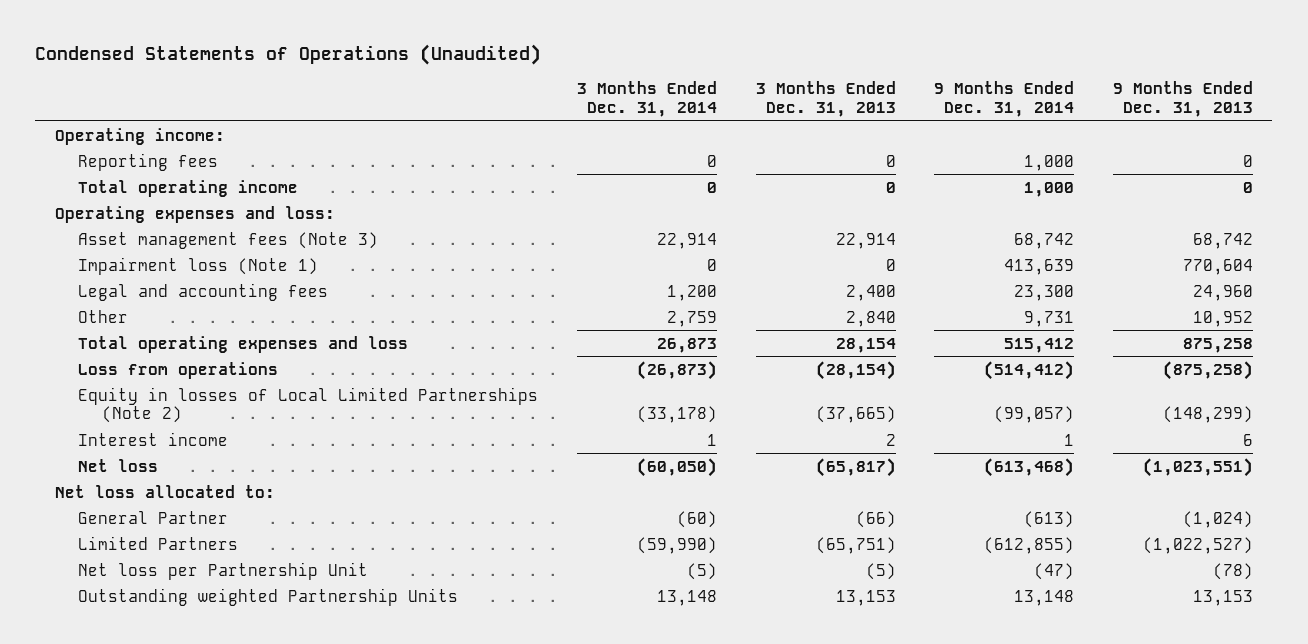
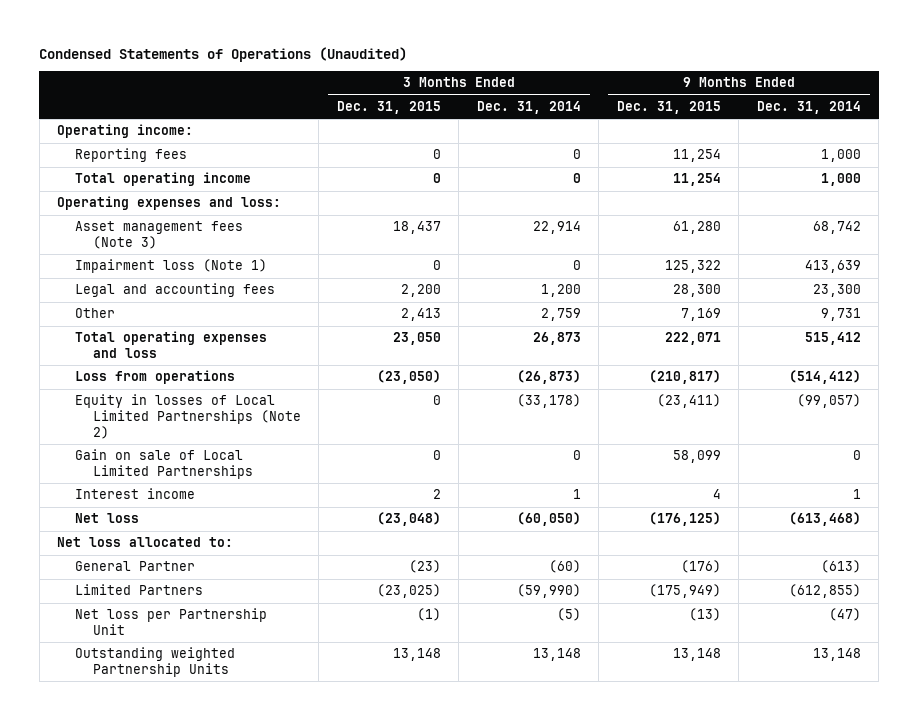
[755,81,896,117] 3 Months Ended Dec. 31, 2013 -> none
[1112,81,1253,117] 9 Months Ended Dec. 31, 2013 -> none
none -> [336,100,441,114] Dec. 31, 2015
none -> [616,100,721,114] Dec. 31, 2015
none -> [75,449,253,480] Gain on sale of Local Limited Partnerships

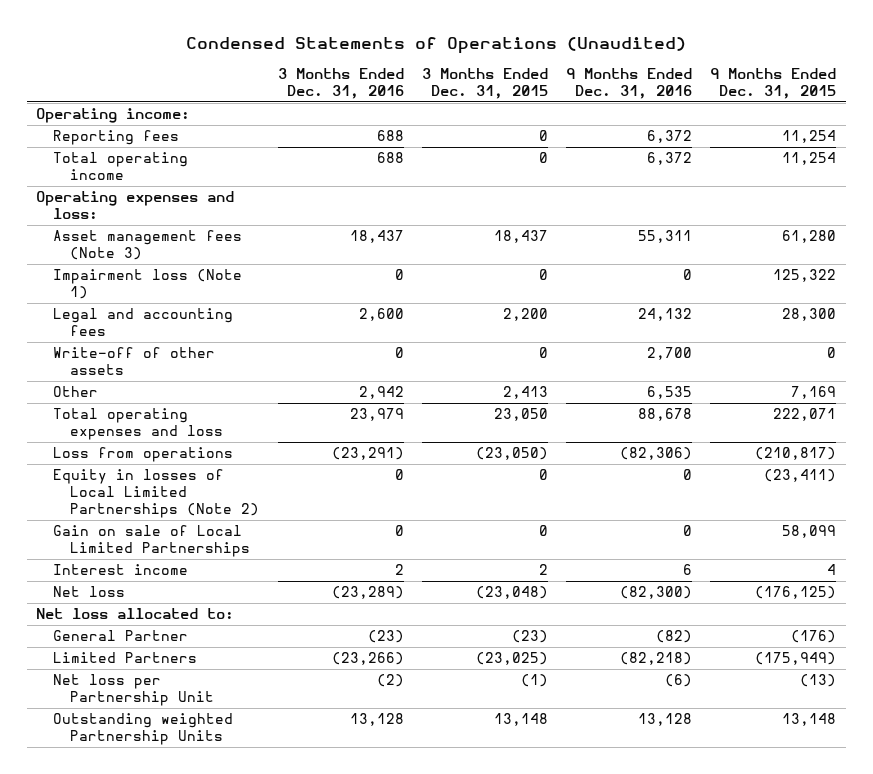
[476,100,581,114] Dec. 31, 2014 -> none
[756,100,861,114] Dec. 31, 2014 -> none
none -> [277,68,404,100] 3 Months Ended Dec. 31, 2016
none -> [566,68,693,100] 9 Months Ended Dec. 31, 2016
none -> [53,347,216,376] Write-off of other assets

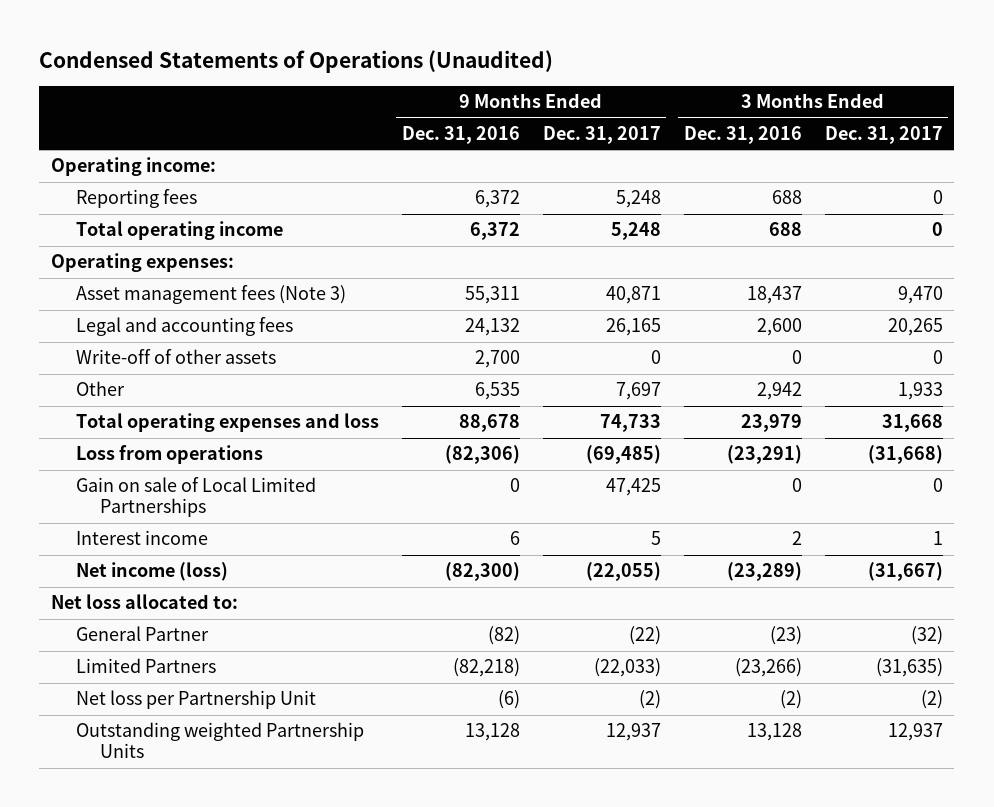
[421,68,548,100] 3 Months Ended Dec. 31, 2015 -> none
[710,68,837,100] 9 Months Ended Dec. 31, 2015 -> none
none -> [542,125,661,144] Dec. 31, 2017
none -> [824,125,943,144] Dec. 31, 2017
[36,191,235,220] Operating expenses and loss: -> [50,253,234,273] Operating expenses:
[53,269,243,300] Impairment loss (Note 1) -> none
[53,469,260,518] Equity in losses of Local Limited Partnerships (Note 2) -> none
[53,586,126,598] Net loss -> [75,562,228,582] Net income (loss)

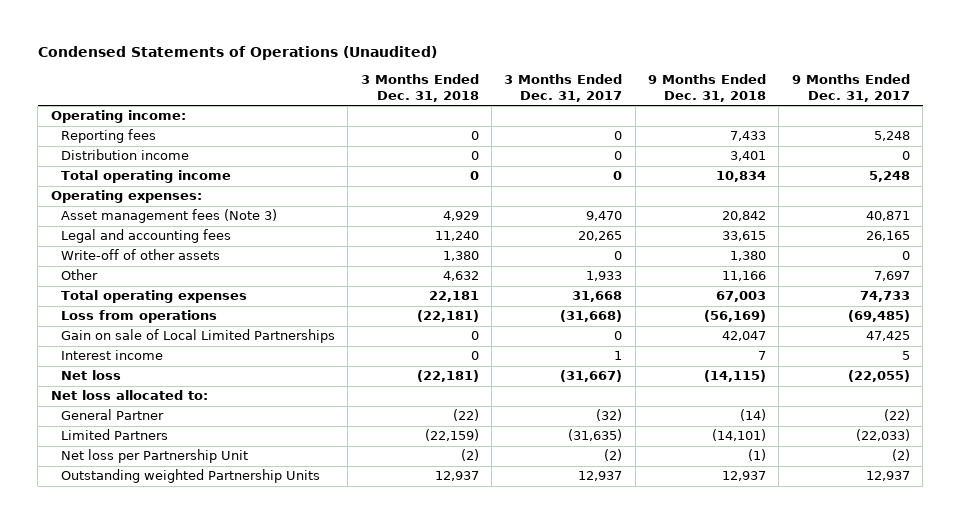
[401,125,520,144] Dec. 31, 2016 -> none
[683,125,802,144] Dec. 31, 2016 -> none
none -> [360,73,479,102] 3 Months Ended Dec. 31, 2018
none -> [647,73,766,102] 9 Months Ended Dec. 31, 2018
none -> [60,149,189,161] Distribution income
[75,413,379,433] Total operating expenses and loss -> [60,290,247,304] Total operating expenses
[75,562,228,582] Net income (loss) -> [60,370,121,381] Net loss

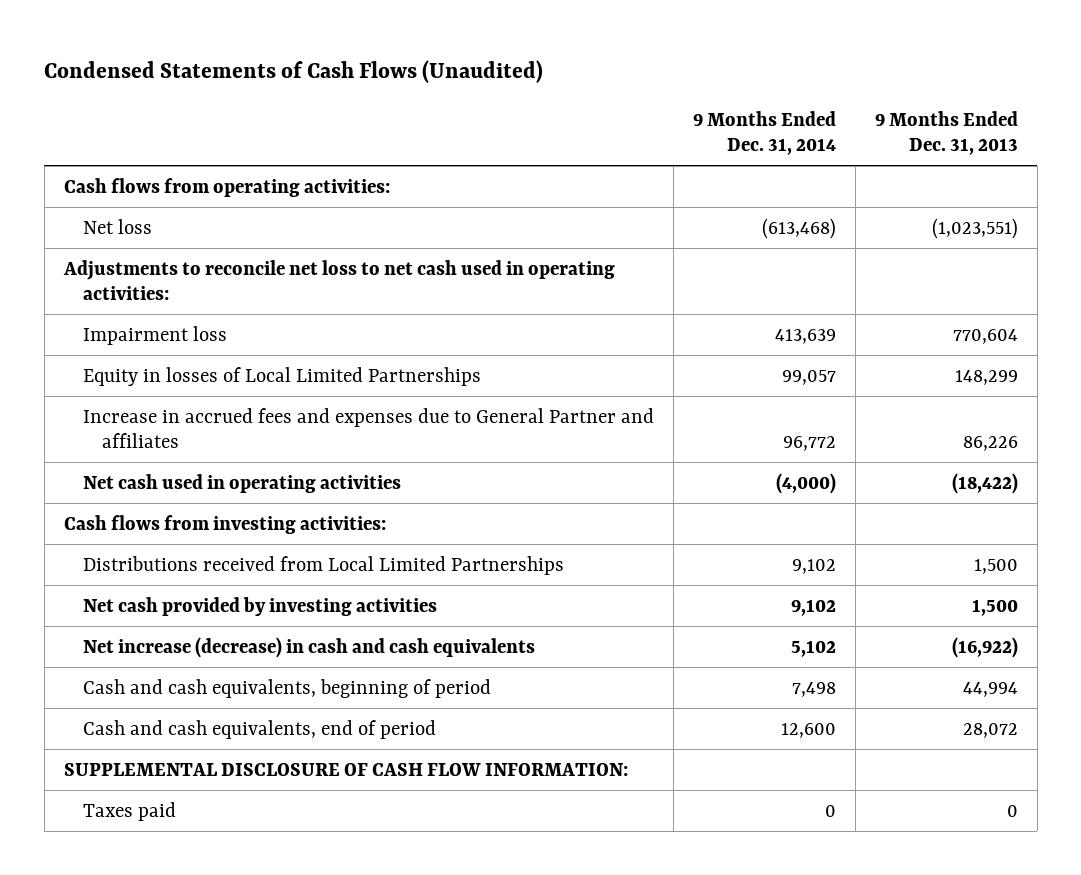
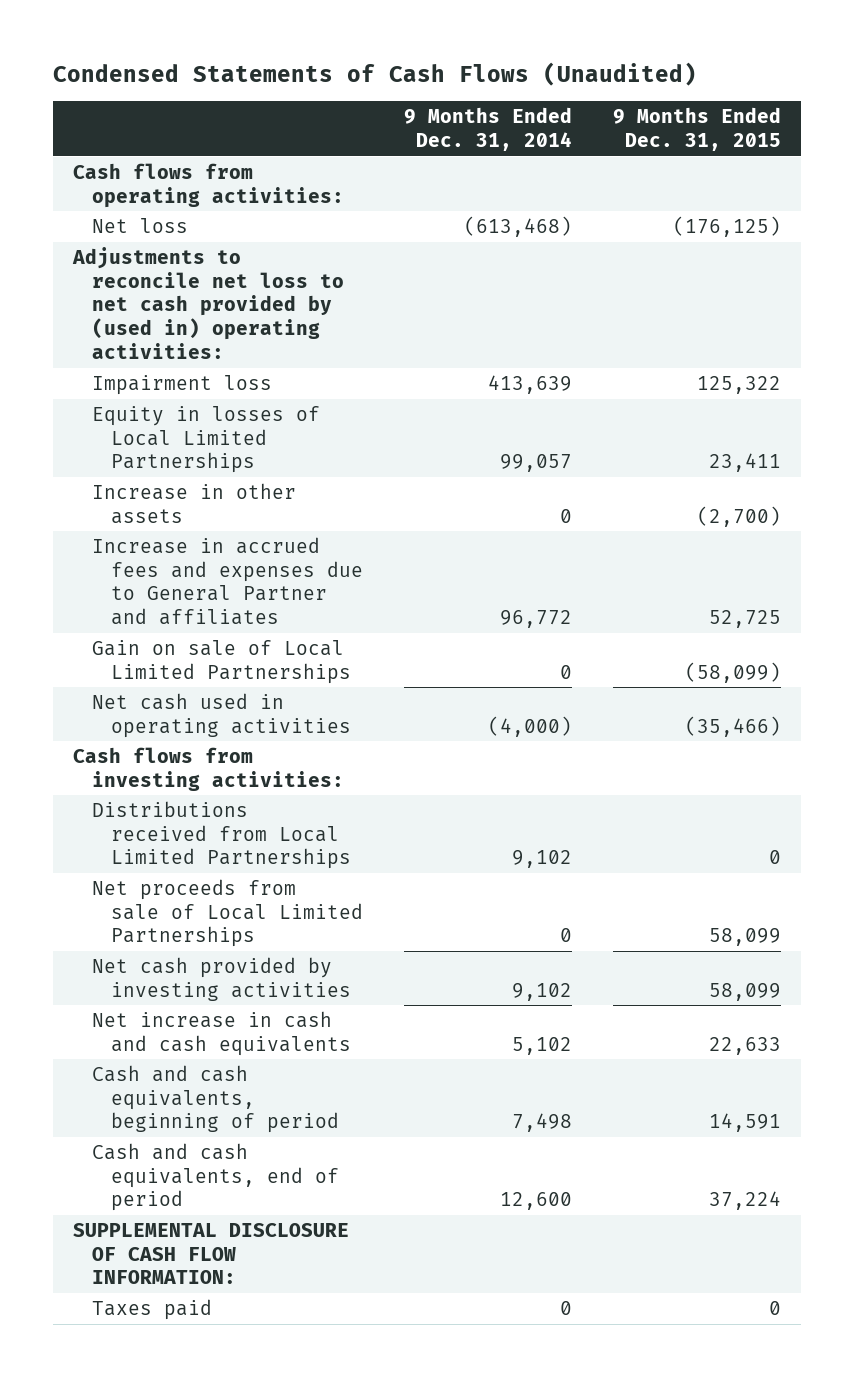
[874,110,1018,155] 9 Months Ended Dec. 31, 2013 -> none
none -> [612,107,781,152] 9 Months Ended Dec. 31, 2015
[62,259,615,300] Adjustments to reconcile net loss to net cash used in operating activities: -> [72,247,345,359] Adjustments to reconcile net loss to net cash provided by (used in) operating activities:
none -> [92,483,297,524] Increase in other assets
none -> [92,640,351,684] Gain on sale of Local Limited Partnerships
none -> [92,879,363,948] Net proceeds from sale of Local Limited Partnerships
[82,636,535,658] Net increase (decrease) in cash and cash equivalents -> [92,1011,351,1056] Net increase in cash and cash equivalents

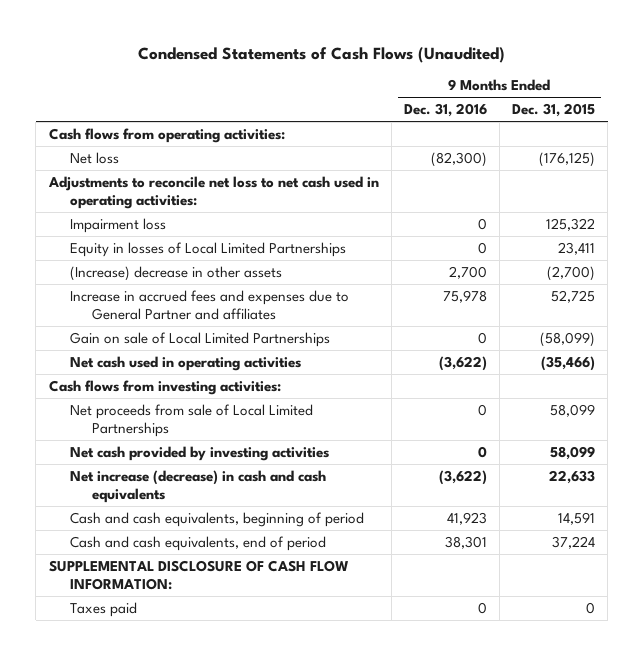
[403,107,572,152] 9 Months Ended Dec. 31, 2014 -> none
none -> [403,103,487,118] Dec. 31, 2016
[72,247,345,359] Adjustments to reconcile net loss to net cash provided by (used in) operating activities: -> [47,175,379,209] Adjustments to reconcile net loss to net cash used in operating activities:
[92,483,297,524] Increase in other assets -> [70,265,283,281] (Increase) decrease in other assets
[92,801,351,870] Distributions received from Local Limited Partnerships -> none
[92,1011,351,1056] Net increase in cash and cash equivalents -> [70,469,327,503] Net increase (decrease) in cash and cash equivalents

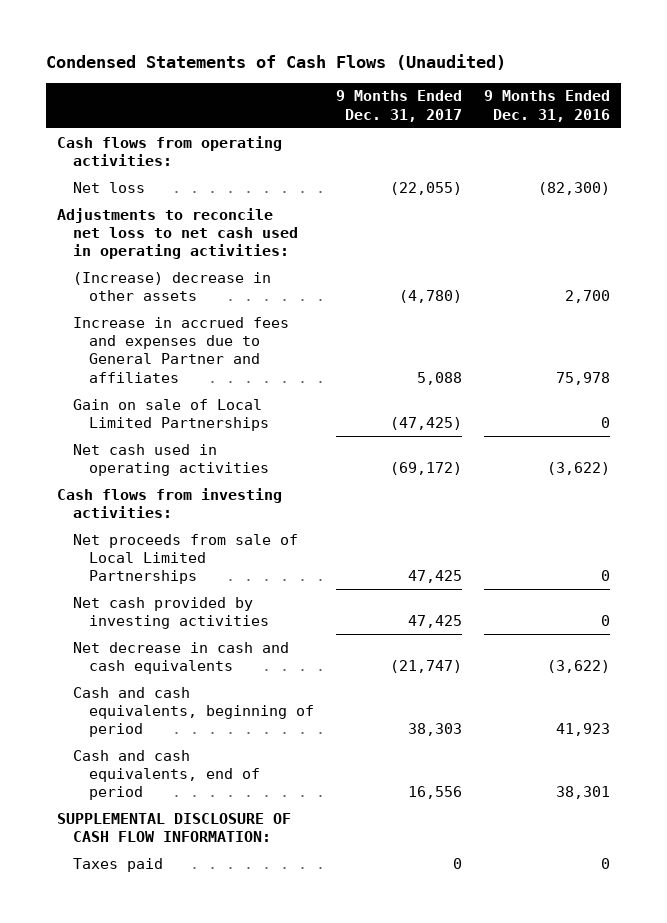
[512,103,596,118] Dec. 31, 2015 -> none
none -> [336,90,463,122] 9 Months Ended Dec. 31, 2017
[70,217,167,233] Impairment loss -> none
[70,241,347,257] Equity in losses of Local Limited Partnerships -> none
[70,469,327,503] Net increase (decrease) in cash and cash equivalents -> [72,641,289,675] Net decrease in cash and cash equivalents

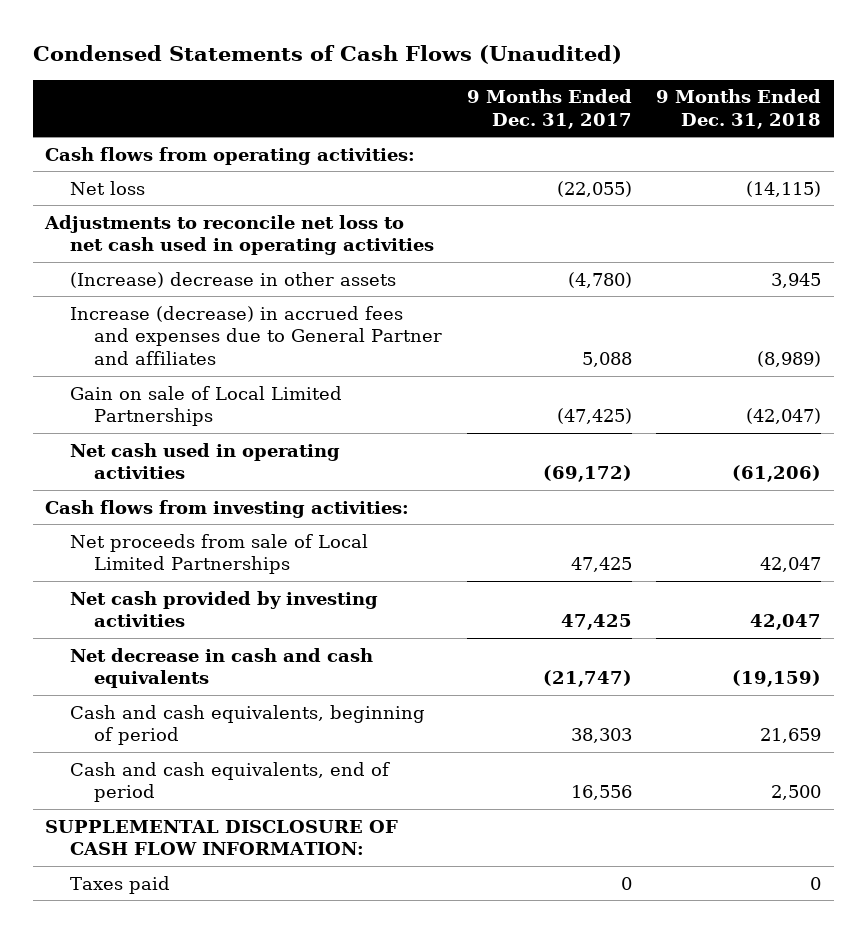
[484,90,611,122] 9 Months Ended Dec. 31, 2016 -> none
none -> [656,89,822,130] 9 Months Ended Dec. 31, 2018
[56,207,298,260] Adjustments to reconcile net loss to net cash used in operating activities: -> [44,214,434,256] Adjustments to reconcile net loss to net cash used in operating activities
[72,316,289,383] Increase in accrued fees and expenses due to General Partner and affiliates -> [69,305,443,366] Increase (decrease) in accrued fees and expenses due to General Partner and affiliates

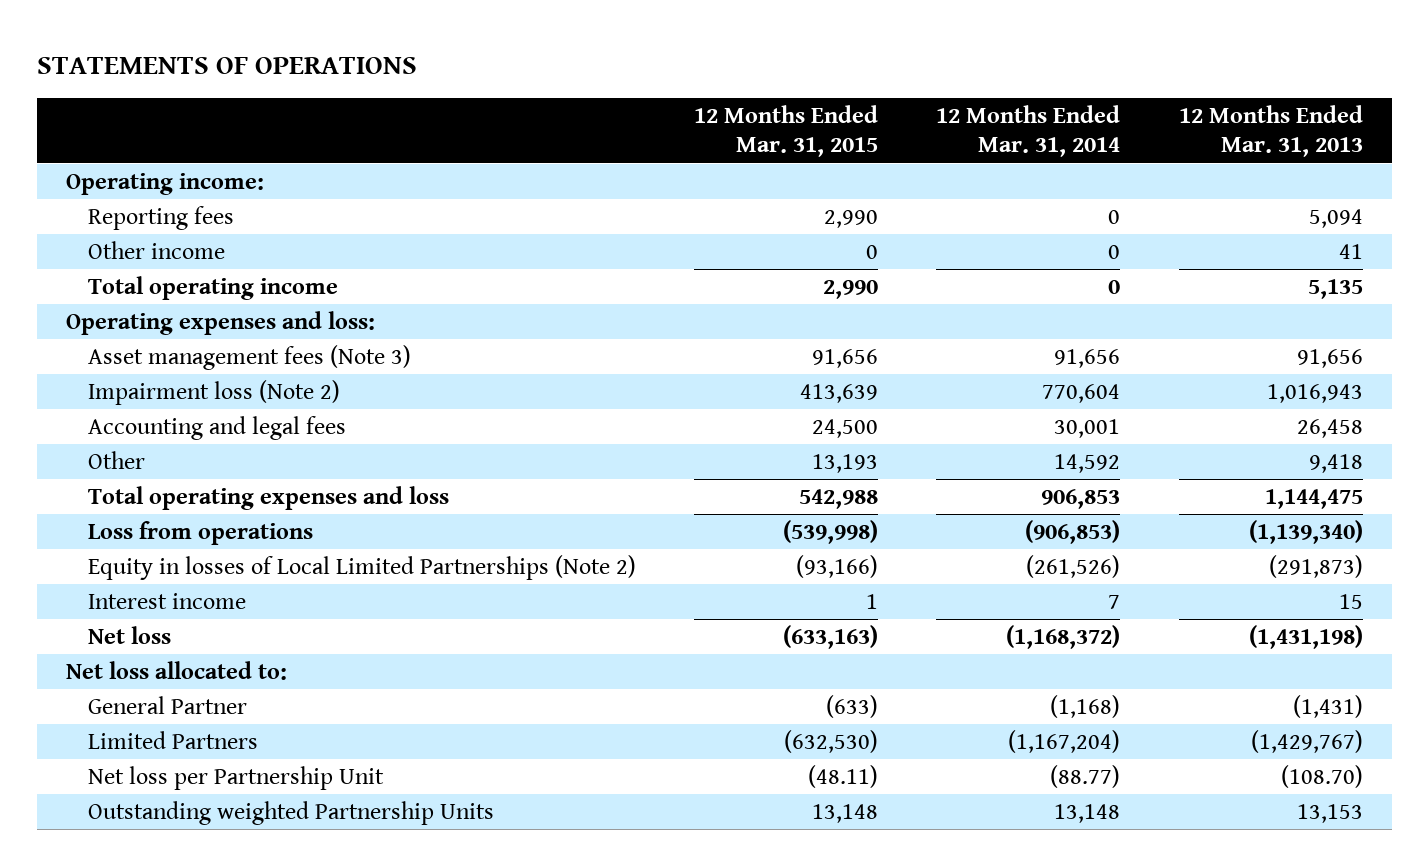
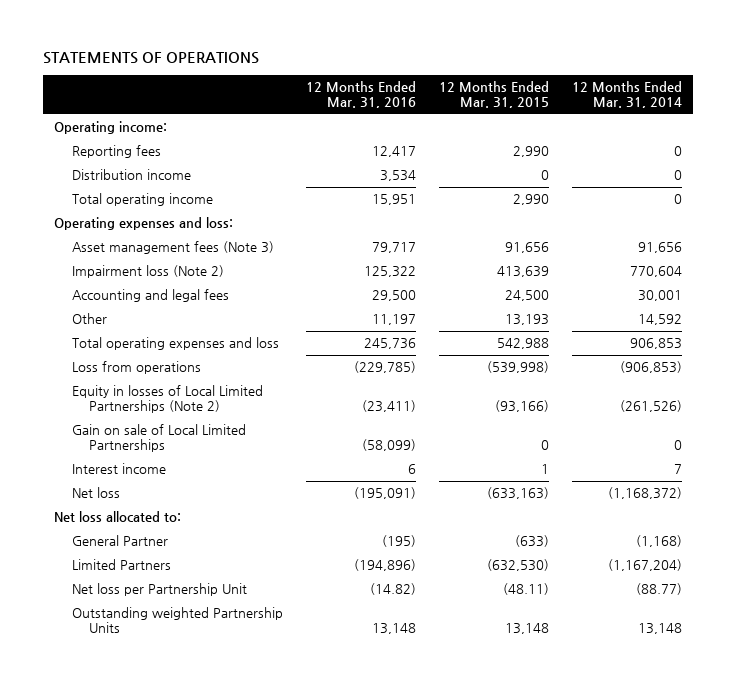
[1178,105,1363,158] 12 Months Ended Mar. 31, 2013 -> none
none -> [305,81,416,109] 12 Months Ended Mar. 31, 2016
[87,241,225,260] Other income -> [71,169,191,181] Distribution income
none -> [71,424,246,453] Gain on sale of Local Limited Partnerships

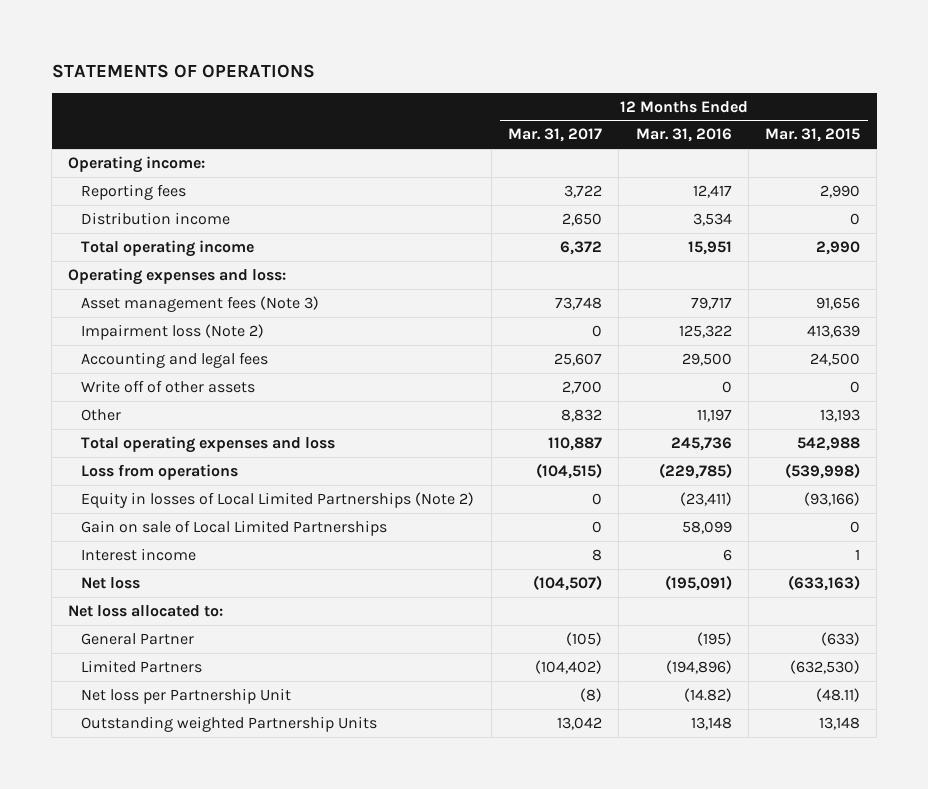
[571,81,682,109] 12 Months Ended Mar. 31, 2014 -> none
none -> [507,128,602,143] Mar. 31, 2017
none -> [81,379,256,393] Write off of other assets
[361,439,416,452] (58,099) -> [681,520,732,534] 58,099

